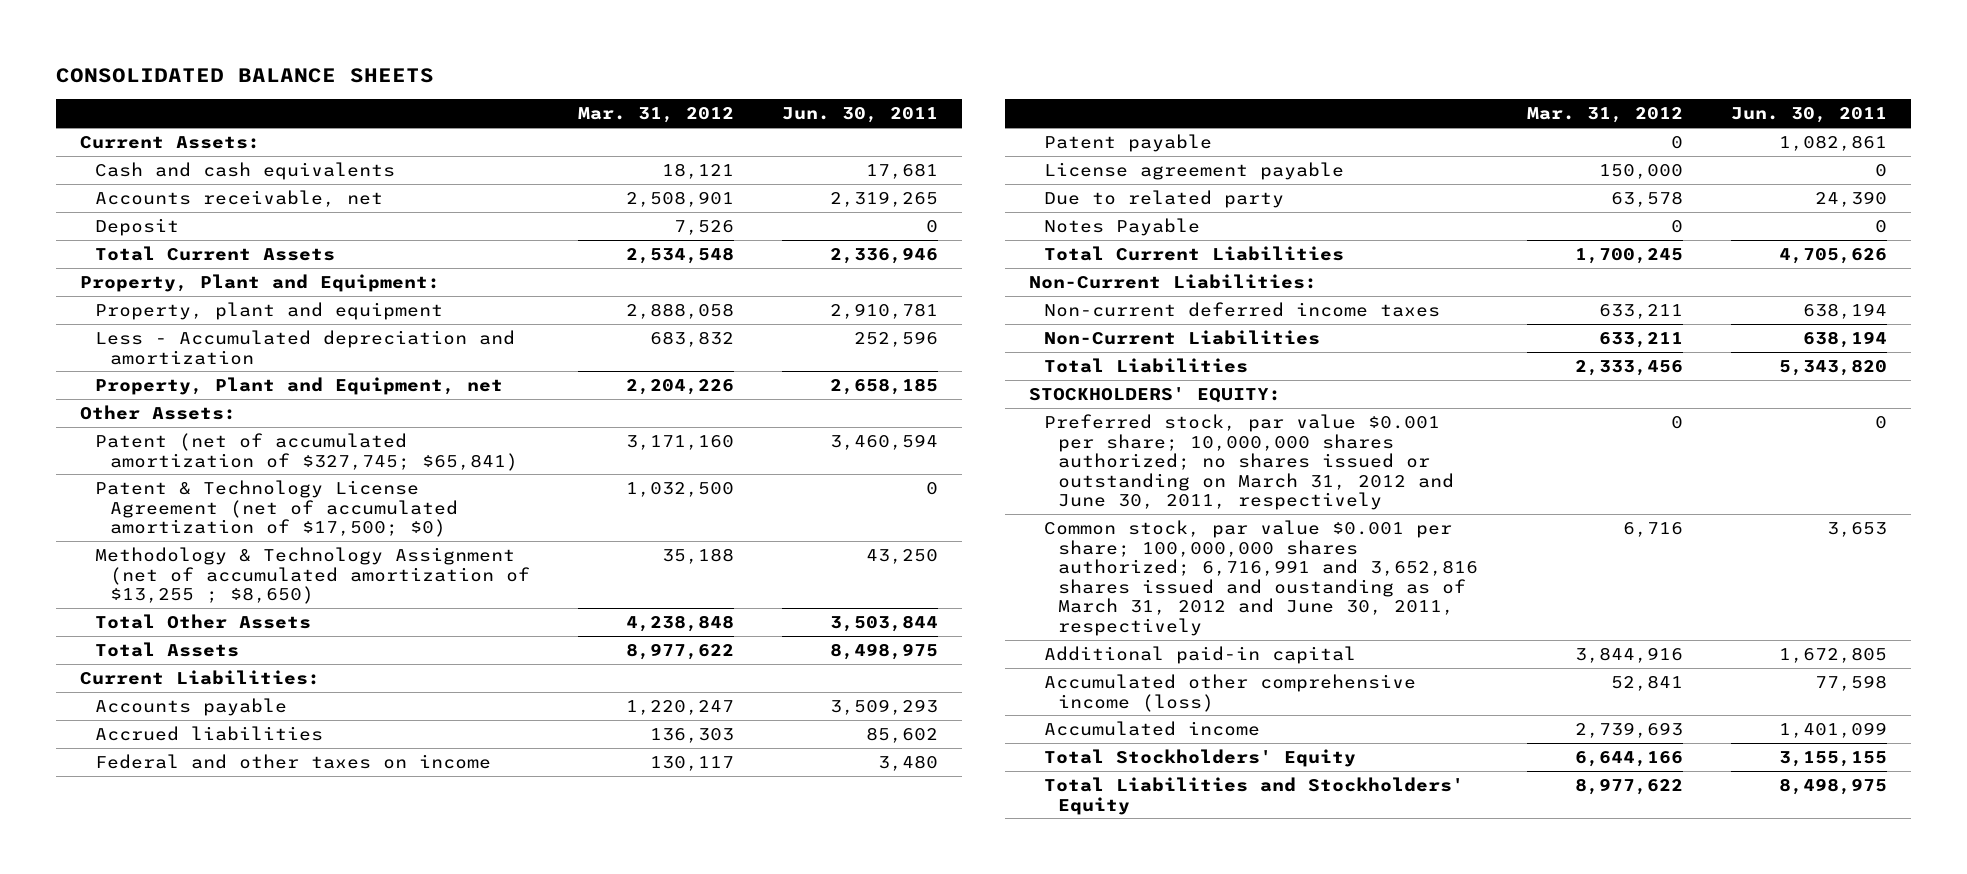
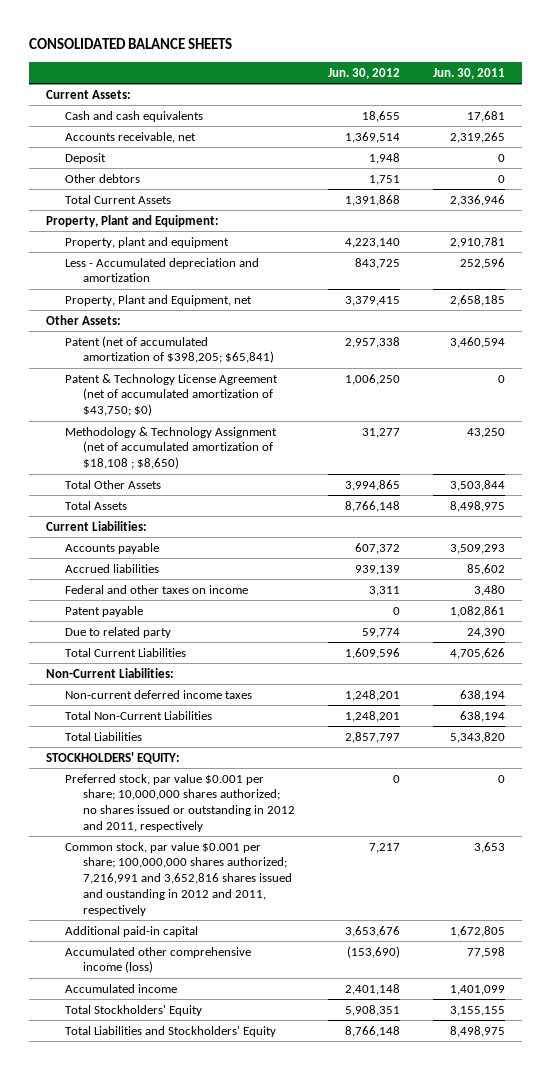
[577,107,734,124] Mar. 31, 2012 -> none
none -> [328,67,401,79] Jun. 30, 2012
none -> [64,173,140,183] Other debtors
[94,432,518,471] Patent (net of accumulated amortization of $327,745; $65,841) -> [64,335,275,364] Patent (net of accumulated amortization of $398,205; $65,841)
[94,479,458,538] Patent & Technology License Agreement (net of accumulated amortization of $17,500; $0) -> [64,373,278,417] Patent & Technology License Agreement (net of accumulated amortization of $43,750; $0)
[94,546,530,605] Methodology & Technology Assignment (net of accumulated amortization of $13,255 ; $8,650) -> [64,426,277,470] Methodology & Technology Assignment (net of accumulated amortization of $18,108 ; $8,650)
[1043,161,1344,180] License agreement payable -> none
[1043,217,1200,236] Notes Payable -> none
[1043,329,1320,345] Non-Current Liabilities -> [64,710,212,720] Total Non-Current Liabilities
[1043,413,1455,511] Preferred stock, par value $0.001 per share; 10,000,000 shares authorized; no shares issued or outstanding on March 31, 2012 and June 30, 2011, respectively -> [64,773,296,833] Preferred stock, par value $0.001 per share; 10,000,000 shares authorized; no shares issued or outstanding in 2012 and 2011, respectively
[1043,519,1479,637] Common stock, par value $0.001 per share; 100,000,000 shares authorized; 6,716,991 and 3,652,816 shares issued and oustanding as of March 31, 2012 and June 30, 2011, respectively -> [64,841,293,916] Common stock, par value $0.001 per share; 100,000,000 shares authorized; 7,216,991 and 3,652,816 shares issued and oustanding in 2012 and 2011, respectively

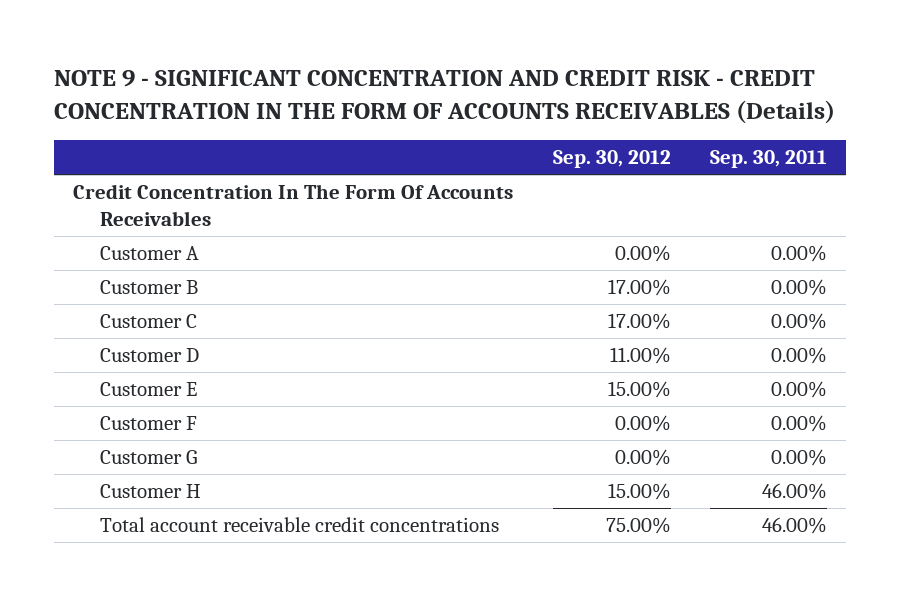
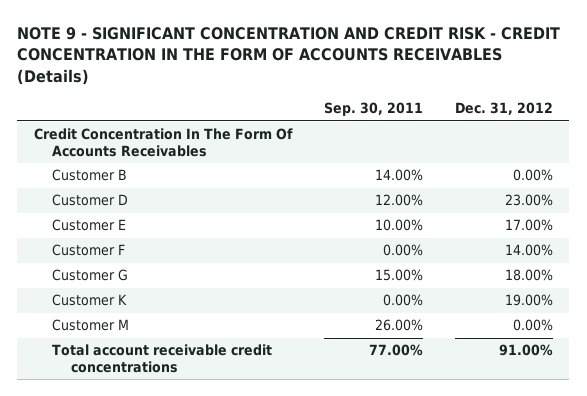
[552,150,671,169] Sep. 30, 2012 -> none
none -> [455,102,554,116] Dec. 31, 2012
[99,246,199,261] Customer A -> none
[99,314,197,329] Customer C -> none
[770,279,827,297] 0.00% -> [374,169,423,182] 14.00%
[770,347,827,365] 0.00% -> [374,194,423,207] 12.00%
[770,381,827,399] 0.00% -> [374,219,423,232] 10.00%
[99,484,201,499] Customer H -> none
[770,449,827,467] 0.00% -> [374,269,423,282] 15.00%
none -> [52,294,128,307] Customer K
none -> [52,319,130,332] Customer M
[761,517,827,535] 46.00% -> [368,344,423,357] 77.00%

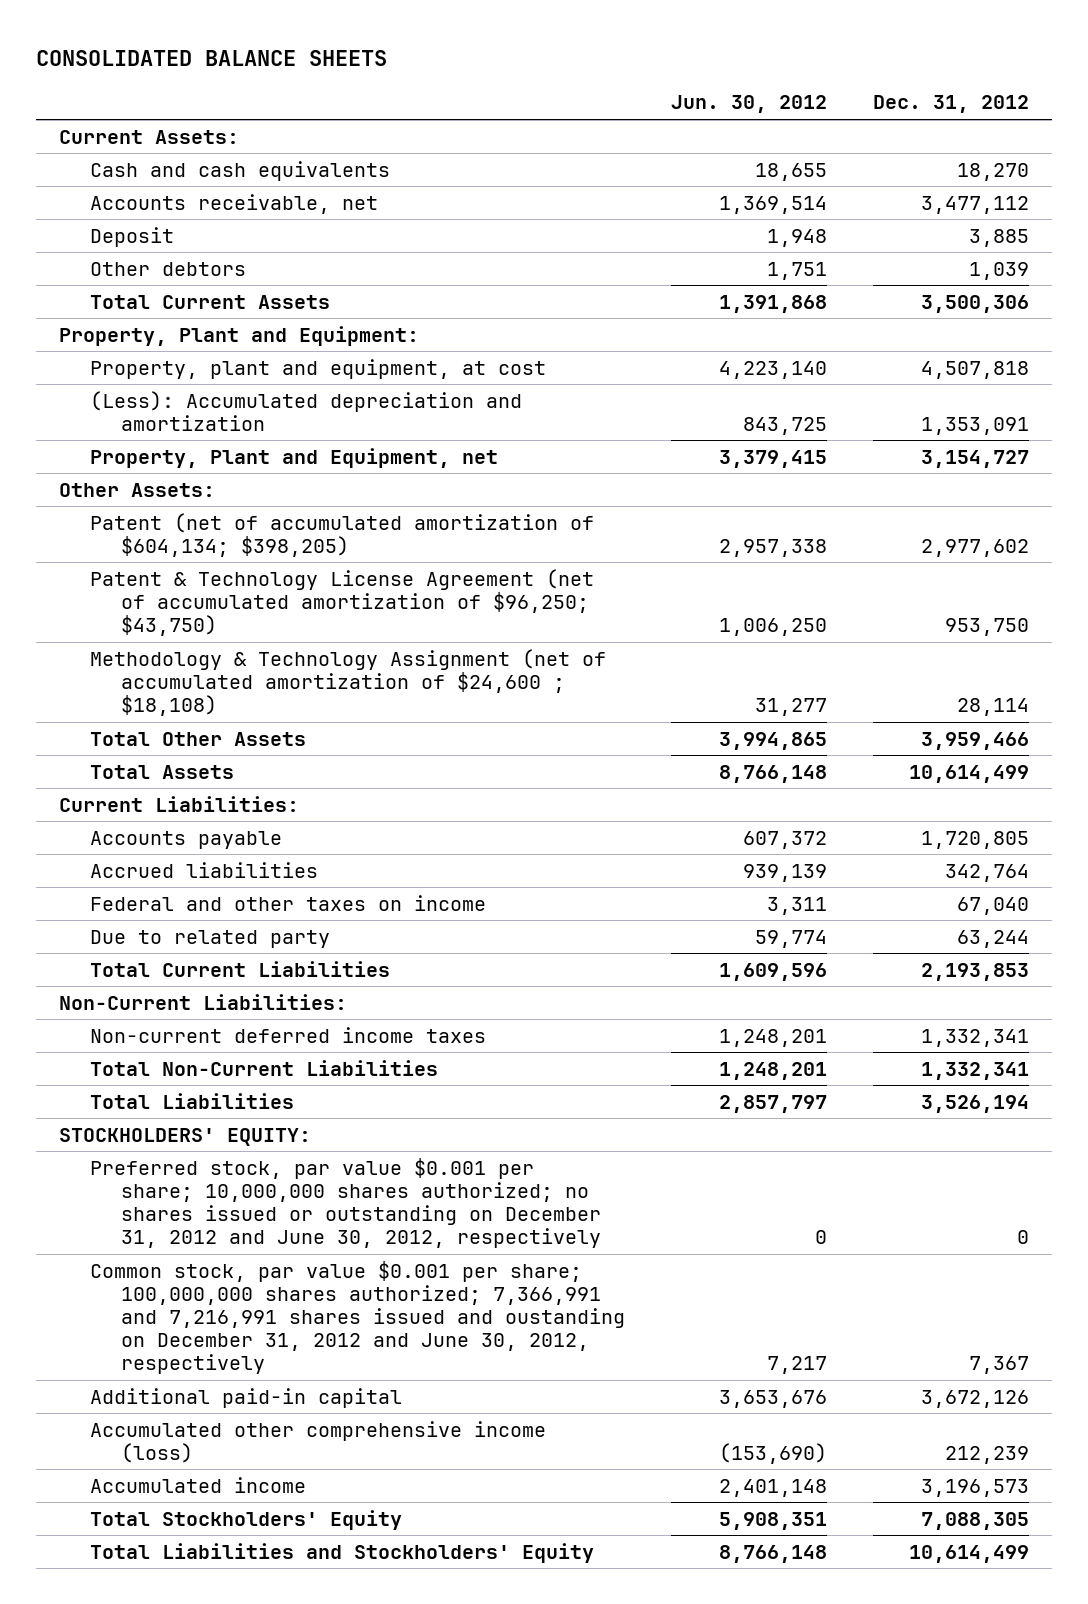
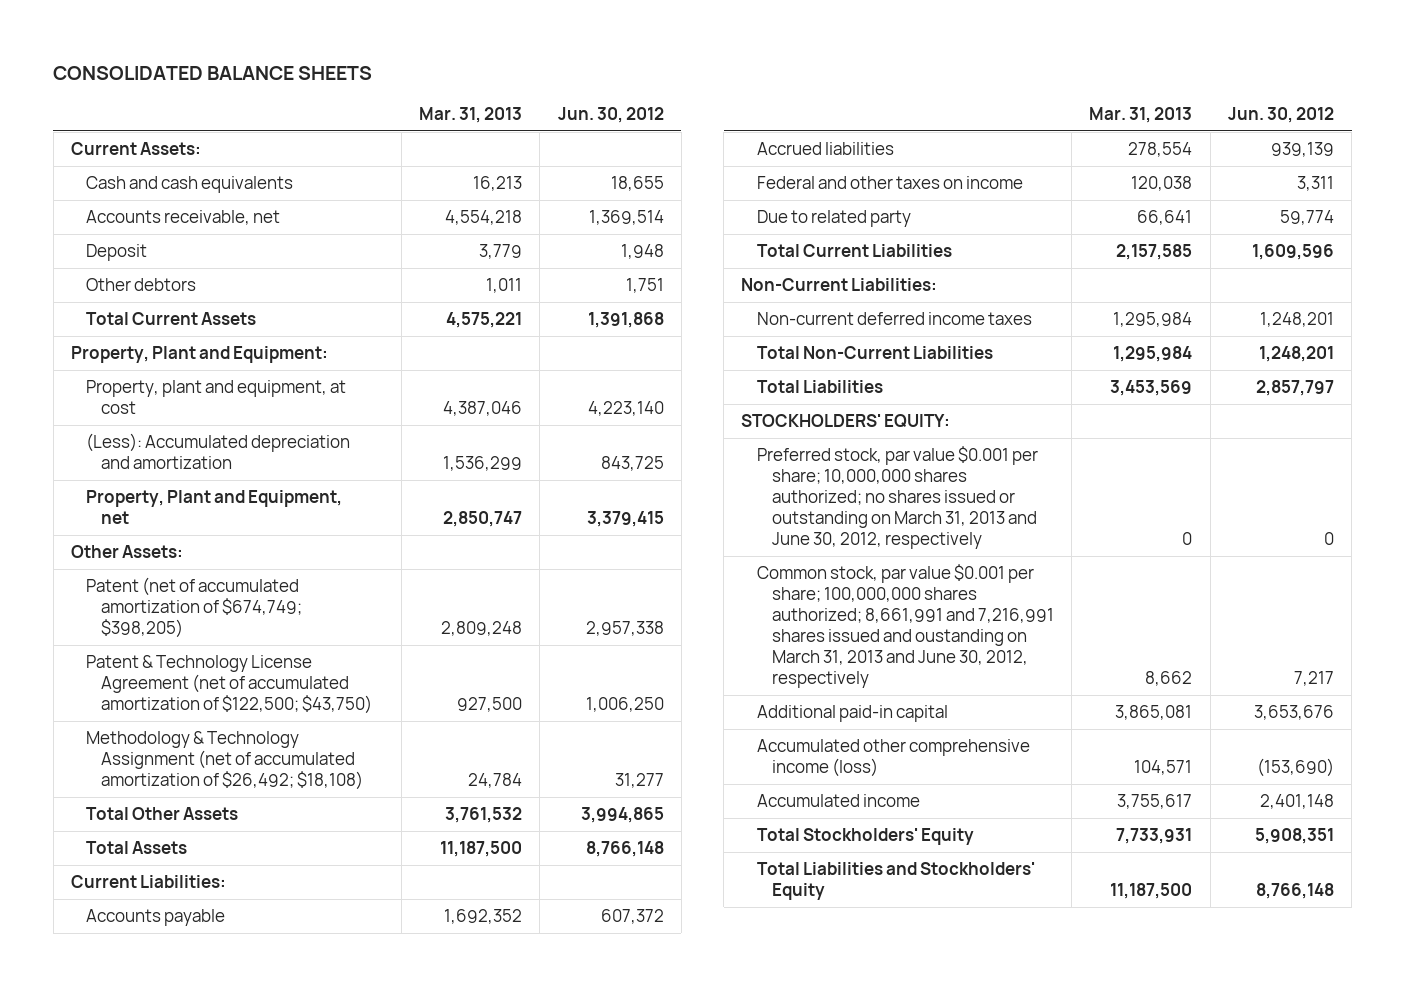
[872,95,1029,114] Dec. 31, 2012 -> none
none -> [419,106,523,123] Mar. 31, 2013
[90,512,595,557] Patent (net of accumulated amortization of $604,134; $398,205) -> [86,577,303,639] Patent (net of accumulated amortization of $674,749; $398,205)
[90,568,595,636] Patent & Technology License Agreement (net of accumulated amortization of $96,250; $43,750) -> [86,655,373,715] Patent & Technology License Agreement (net of accumulated amortization of $122,500; $43,750)
[90,648,607,716] Methodology & Technology Assignment (net of accumulated amortization of $24,600 ; $18,108) -> [86,731,364,791] Methodology & Technology Assignment (net of accumulated amortization of $26,492; $18,108)
[90,1157,602,1248] Preferred stock, par value $0.001 per share; 10,000,000 shares authorized; no shares issued or outstanding on December 31, 2012 and June 30, 2012, respectively -> [756,446,1038,550] Preferred stock, par value $0.001 per share; 10,000,000 shares authorized; no shares issued or outstanding on March 31, 2013 and June 30, 2012, respectively
[90,1260,626,1375] Common stock, par value $0.001 per share; 100,000,000 shares authorized; 7,366,991 and 7,216,991 shares issued and oustanding on December 31, 2012 and June 30, 2012, respectively -> [756,564,1054,689] Common stock, par value $0.001 per share; 100,000,000 shares authorized; 8,661,991 and 7,216,991 shares issued and oustanding on March 31, 2013 and June 30, 2012, respectively

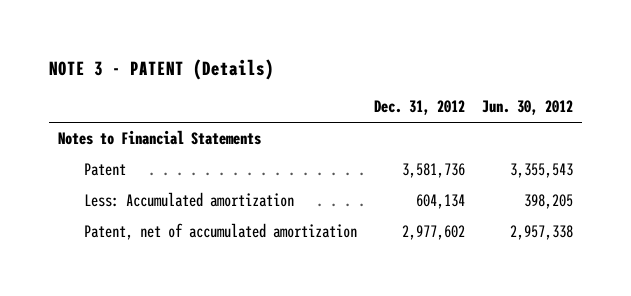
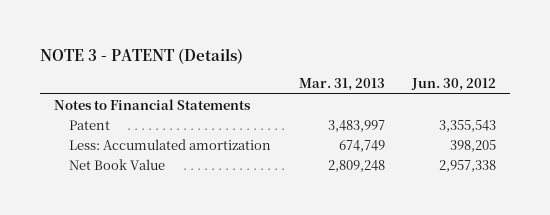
[373,100,465,116] Dec. 31, 2012 -> none
none -> [298,78,385,92] Mar. 31, 2013
[83,223,357,241] Patent, net of accumulated amortization -> [69,158,166,170] Net Book Value

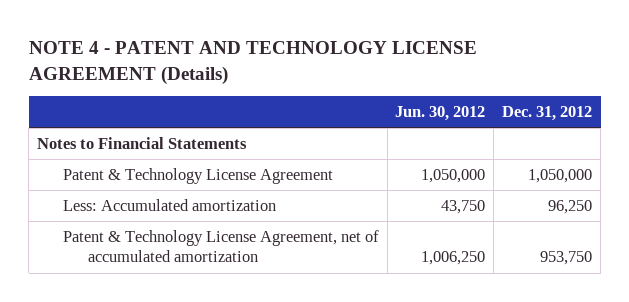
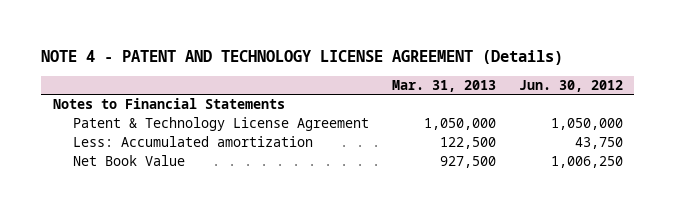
[502,105,593,121] Dec. 31, 2012 -> none
none -> [391,79,496,92] Mar. 31, 2013
[62,229,379,263] Patent & Technology License Agreement, net of accumulated amortization -> [72,155,185,167] Net Book Value

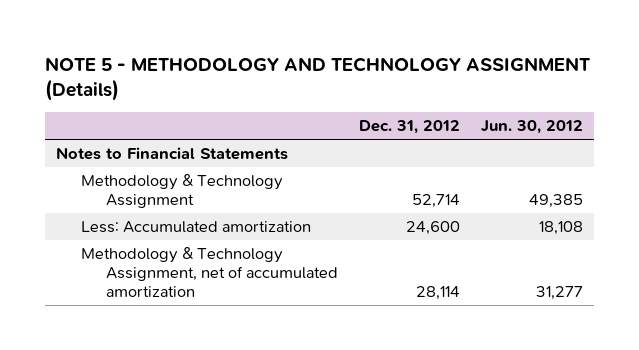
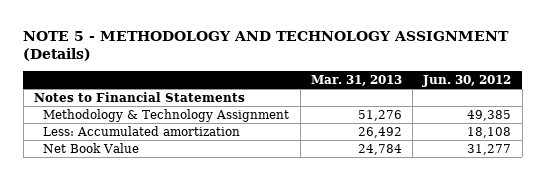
[359,120,461,135] Dec. 31, 2012 -> none
none -> [310,74,402,86] Mar. 31, 2013
[80,246,339,298] Methodology & Technology Assignment, net of accumulated amortization -> [43,142,140,153] Net Book Value

